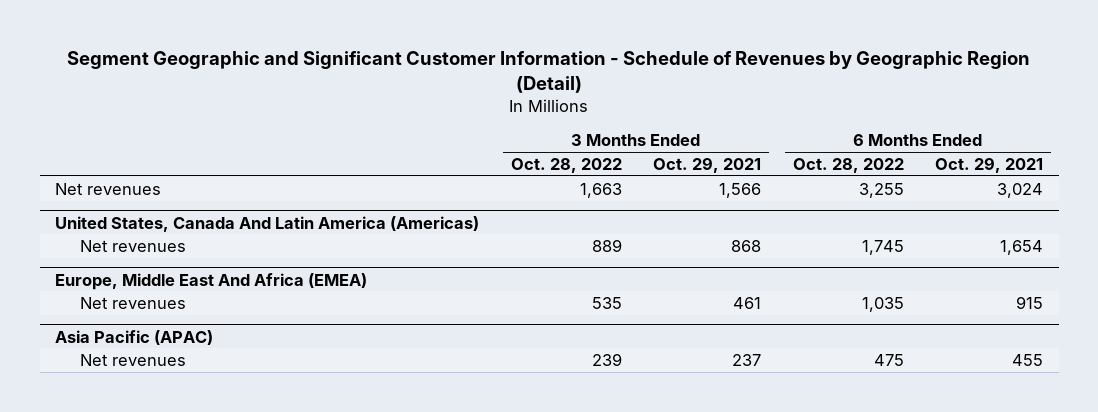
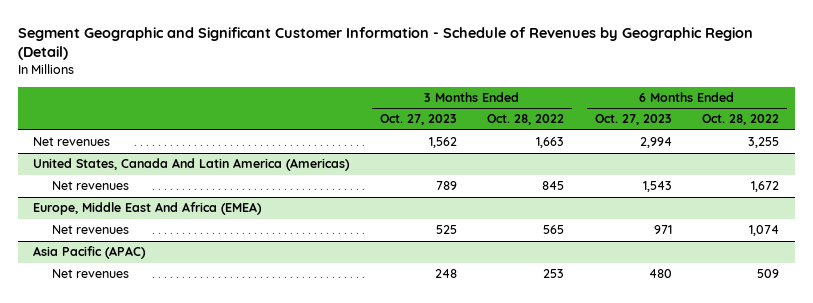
[653,156,762,173] Oct. 29, 2021 -> none
[935,156,1044,173] Oct. 29, 2021 -> none
none -> [379,114,457,126] Oct. 27, 2023
none -> [594,114,672,126] Oct. 27, 2023
[591,238,622,252] 889 -> [542,181,565,191] 845
[861,239,904,255] 1,745 -> [751,181,780,193] 1,672
[591,296,622,309] 535 -> [543,225,565,235] 565
[861,296,904,312] 1,035 -> [749,225,780,237] 1,074
[591,352,622,366] 239 -> [543,269,565,279] 253
[873,353,904,366] 475 -> [757,269,780,279] 509

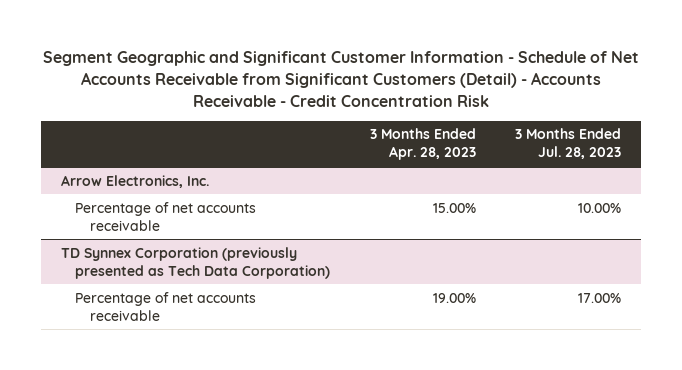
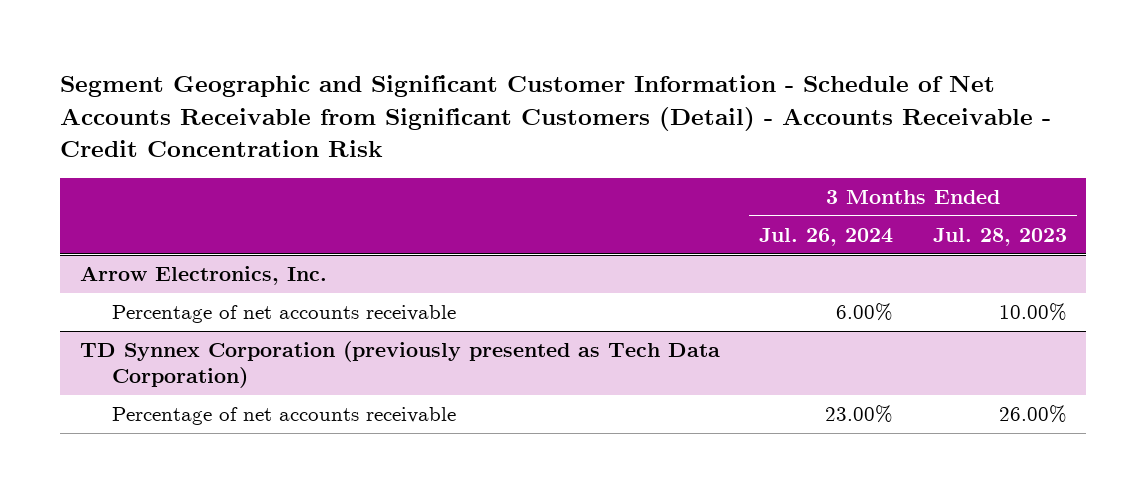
[369,128,476,161] 3 Months Ended Apr. 28, 2023 -> none
none -> [759,227,894,246] Jul. 26, 2024
[578,292,622,303] 17.00% -> [998,405,1067,424] 26.00%

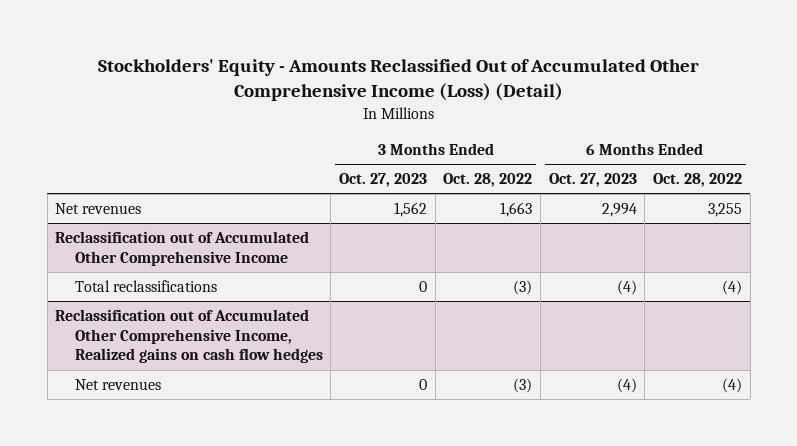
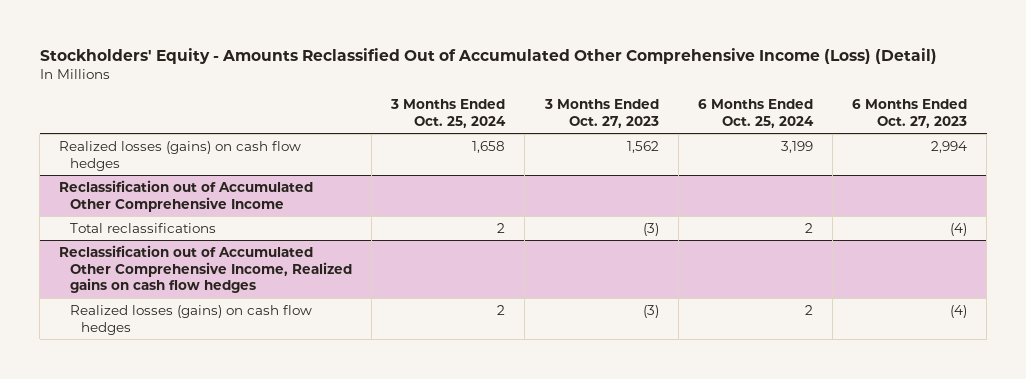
[443,173,533,188] Oct. 28, 2022 -> none
[652,173,742,188] Oct. 28, 2022 -> none
none -> [390,98,507,128] 3 Months Ended Oct. 25, 2024
none -> [697,98,814,128] 6 Months Ended Oct. 25, 2024
[55,203,142,215] Net revenues -> [59,140,302,171] Realized losses (gains) on cash flow hedges
[418,281,427,293] 0 -> [642,222,659,236] (3)
[74,379,161,391] Net revenues -> none
none -> [69,304,312,335] Realized losses (gains) on cash flow hedges

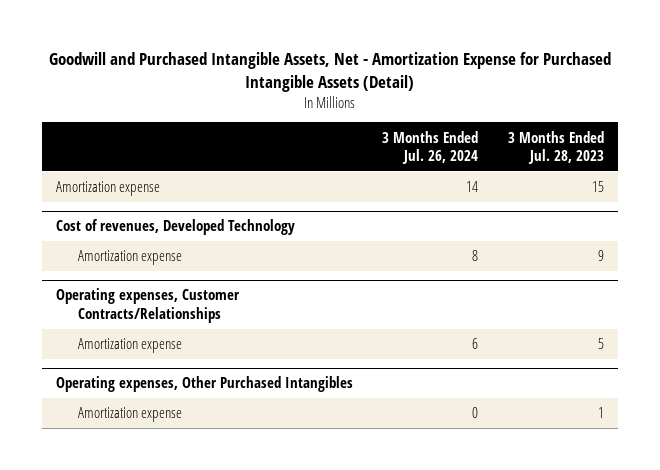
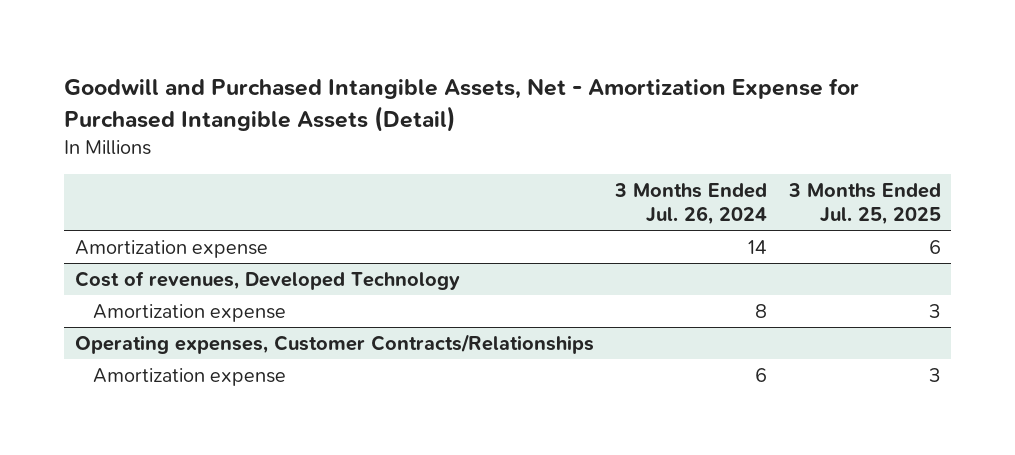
[507,130,604,165] 3 Months Ended Jul. 28, 2023 -> none
none -> [787,182,941,226] 3 Months Ended Jul. 25, 2025
[56,376,354,393] Operating expenses, Other Purchased Intangibles -> none
[77,407,182,423] Amortization expense -> none

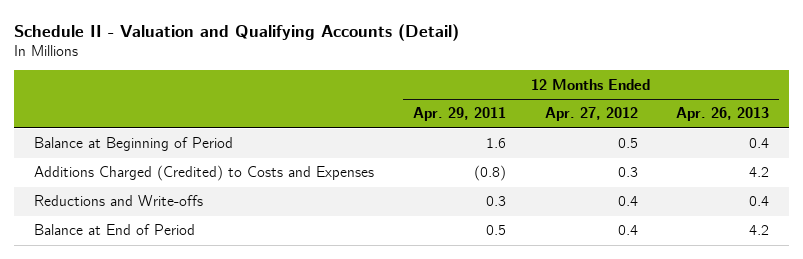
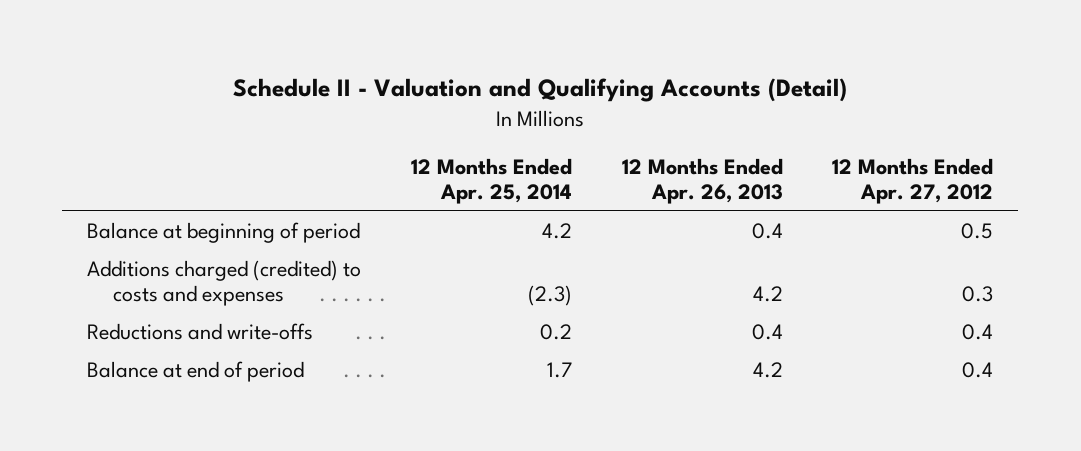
[412,107,506,122] Apr. 29, 2011 -> none
none -> [410,157,572,204] 12 Months Ended Apr. 25, 2014
[33,137,233,152] Balance at Beginning of Period -> [87,222,361,244] Balance at beginning of period
[33,165,374,182] Additions Charged (Credited) to Costs and Expenses -> [87,260,362,307] Additions charged (credited) to costs and expenses
[33,195,203,207] Reductions and Write-offs -> [87,323,314,341] Reductions and write-offs
[33,224,195,236] Balance at End of Period -> [87,361,305,383] Balance at end of period

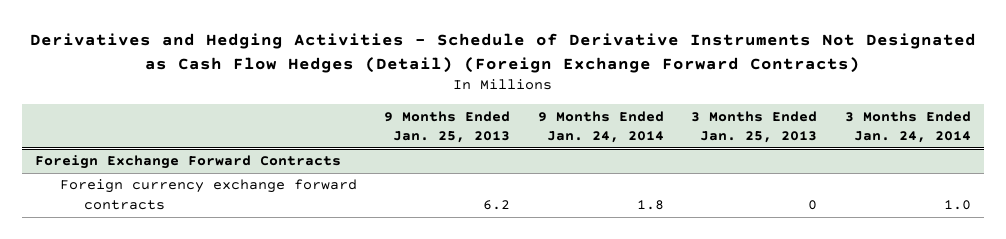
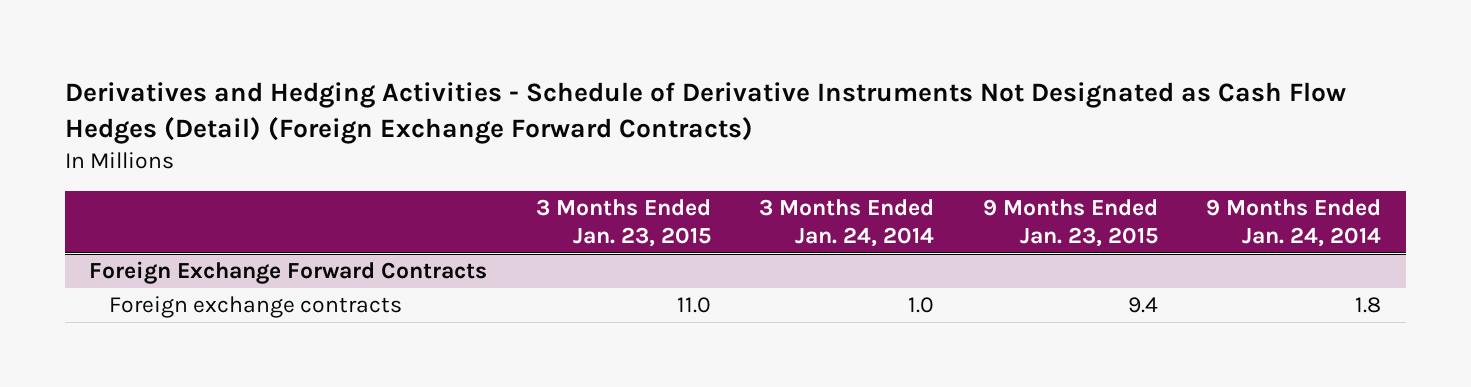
[384,110,511,144] 9 Months Ended Jan. 25, 2013 -> none
[691,110,818,144] 3 Months Ended Jan. 25, 2013 -> none
none -> [535,199,711,247] 3 Months Ended Jan. 23, 2015
none -> [982,199,1158,247] 9 Months Ended Jan. 23, 2015
[59,179,357,211] Foreign currency exchange forward contracts -> [108,296,402,319] Foreign exchange contracts

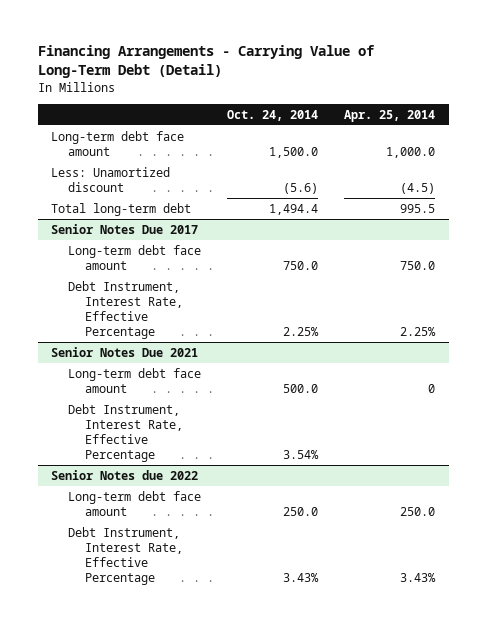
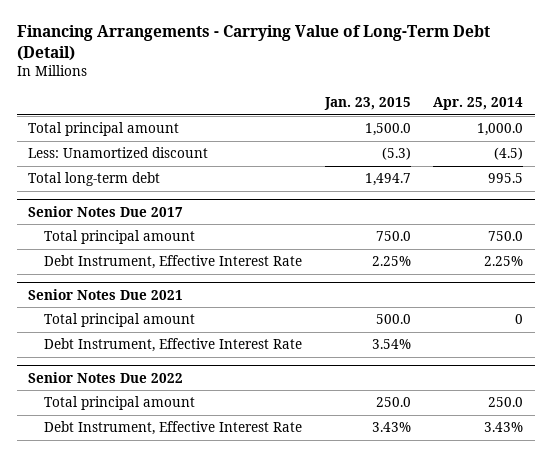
[227,109,319,121] Oct. 24, 2014 -> none
none -> [323,96,411,110] Jan. 23, 2015
[50,130,184,156] Long-term debt face amount -> [27,122,179,137] Total principal amount
[67,244,201,270] Long-term debt face amount -> [43,230,195,245] Total principal amount
[67,280,183,339] Debt Instrument, Interest Rate, Effective Percentage -> [43,255,302,270] Debt Instrument, Effective Interest Rate
[67,367,201,393] Long-term debt face amount -> [43,313,195,328] Total principal amount
[67,403,183,462] Debt Instrument, Interest Rate, Effective Percentage -> [43,338,302,353] Debt Instrument, Effective Interest Rate
[50,469,198,480] Senior Notes due 2022 -> [27,371,183,383] Senior Notes Due 2022
[67,490,201,516] Long-term debt face amount -> [43,396,195,411] Total principal amount
[67,526,183,585] Debt Instrument, Interest Rate, Effective Percentage -> [43,421,302,436] Debt Instrument, Effective Interest Rate

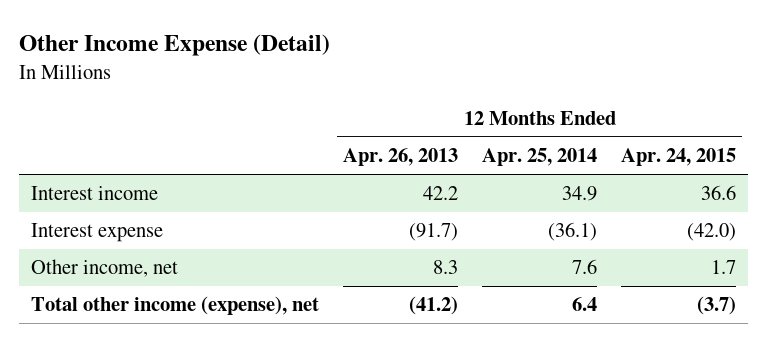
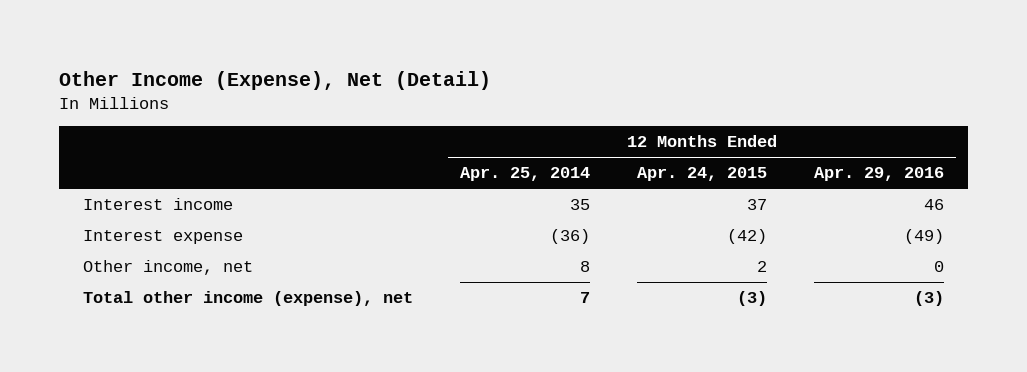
[19,33,331,56] Other Income Expense (Detail) -> [58,70,491,90] Other Income (Expense), Net (Detail)
[343,148,459,167] Apr. 26, 2013 -> none
none -> [814,167,945,182] Apr. 29, 2016
[562,186,598,202] 34.9 -> [569,199,590,211] 35
[701,185,737,201] 36.6 -> [747,199,768,211] 37
[548,222,598,242] (36.1) -> [549,229,590,245] (36)
[687,223,737,242] (42.0) -> [727,229,768,245] (42)
[572,259,598,275] 7.6 -> [579,261,590,273] 8
[711,260,737,275] 1.7 -> [757,261,768,273] 2
[572,297,598,312] 6.4 -> [579,292,590,304] 7
[697,296,737,316] (3.7) -> [737,291,768,307] (3)

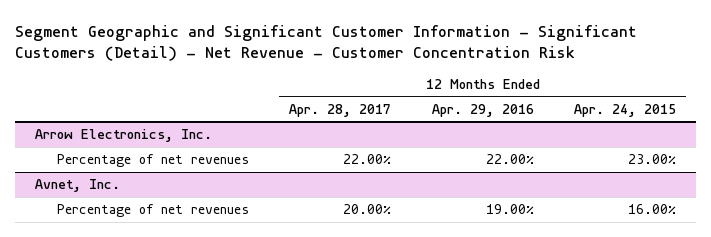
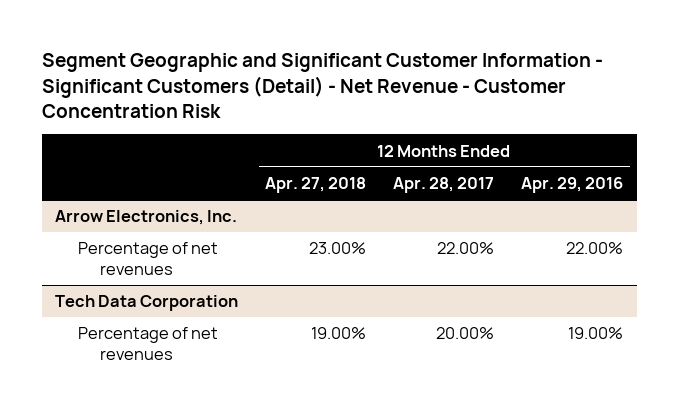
[573,103,676,117] Apr. 24, 2015 -> none
none -> [265,176,367,193] Apr. 27, 2018
[35,179,121,193] Avnet, Inc. -> [55,295,239,312] Tech Data Corporation

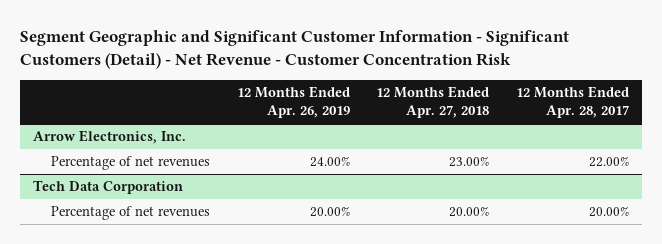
[521,176,624,193] Apr. 29, 2016 -> none
none -> [236,86,350,119] 12 Months Ended Apr. 26, 2019
[311,327,367,340] 19.00% -> [449,206,490,218] 20.00%

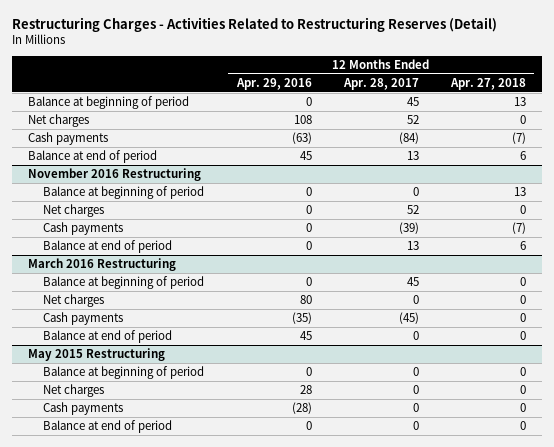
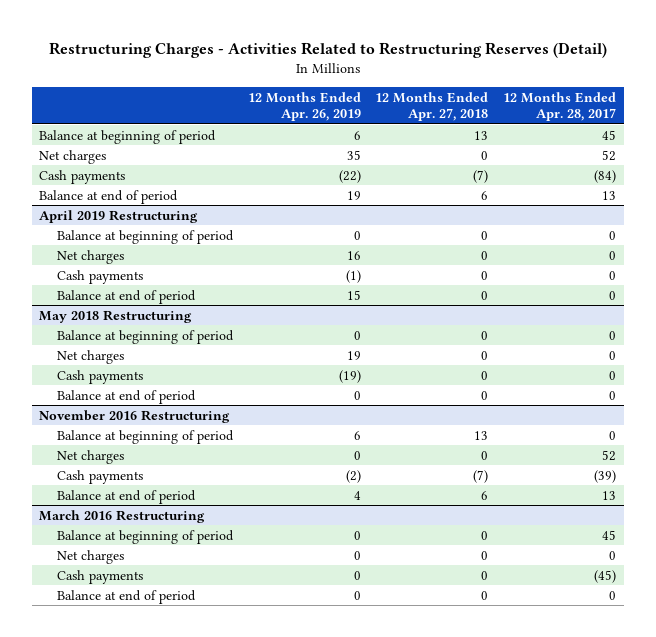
[235,77,312,90] Apr. 29, 2016 -> none
none -> [247,91,361,121] 12 Months Ended Apr. 26, 2019
none -> [39,209,199,223] April 2019 Restructuring
none -> [56,229,234,244] Balance at beginning of period
none -> [56,249,124,264] Net charges
none -> [56,269,143,284] Cash payments
none -> [56,289,196,304] Balance at end of period
none -> [39,309,193,323] May 2018 Restructuring
none -> [56,329,234,344] Balance at beginning of period
none -> [56,349,124,364] Net charges
none -> [56,369,143,384] Cash payments
none -> [56,389,196,404] Balance at end of period
[27,348,165,362] May 2015 Restructuring -> none
[43,366,205,380] Balance at beginning of period -> none
[43,384,105,398] Net charges -> none
[43,402,124,416] Cash payments -> none
[43,420,173,434] Balance at end of period -> none

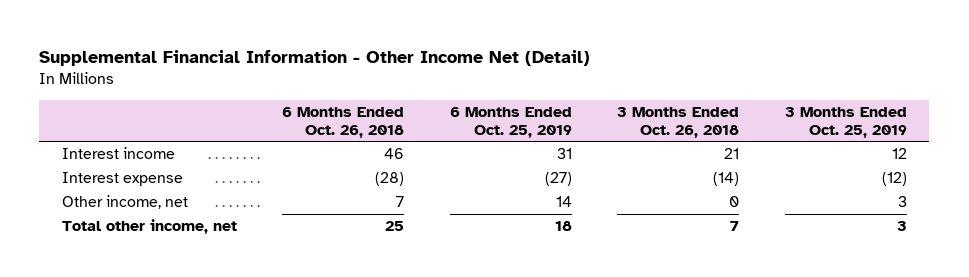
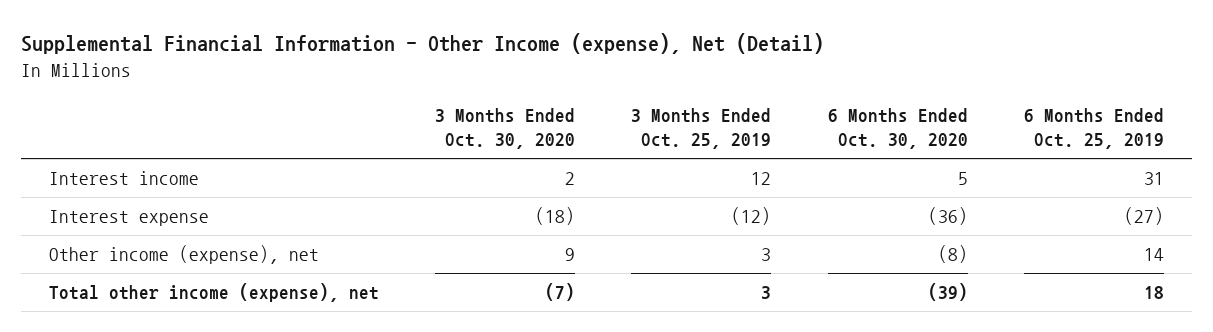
[39,50,591,67] Supplemental Financial Information - Other Income Net (Detail) -> [20,33,824,55] Supplemental Financial Information - Other Income (expense), Net (Detail)
[282,106,405,138] 6 Months Ended Oct. 26, 2018 -> none
[617,106,740,138] 3 Months Ended Oct. 26, 2018 -> none
none -> [435,107,576,150] 3 Months Ended Oct. 30, 2020
none -> [827,107,968,150] 6 Months Ended Oct. 30, 2020
[61,195,188,210] Other income, net -> [48,245,319,265] Other income (expense), net
[61,219,237,235] Total other income, net -> [48,283,379,303] Total other income (expense), net

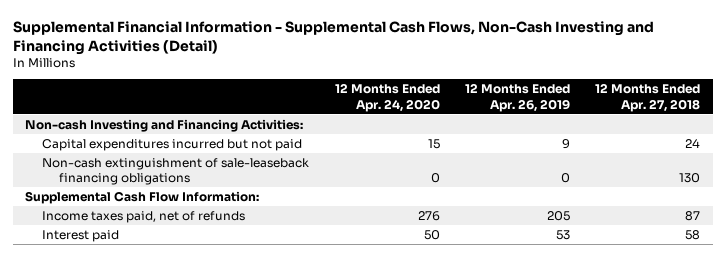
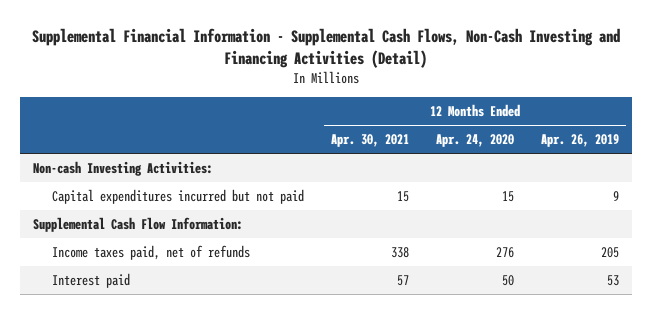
[595,83,701,112] 12 Months Ended Apr. 27, 2018 -> none
none -> [330,134,409,148] Apr. 30, 2021
[25,119,304,133] Non-cash Investing and Financing Activities: -> [33,160,214,176] Non-cash Investing Activities:
[42,158,310,186] Non-cash extinguishment of sale-leaseback financing obligations -> none

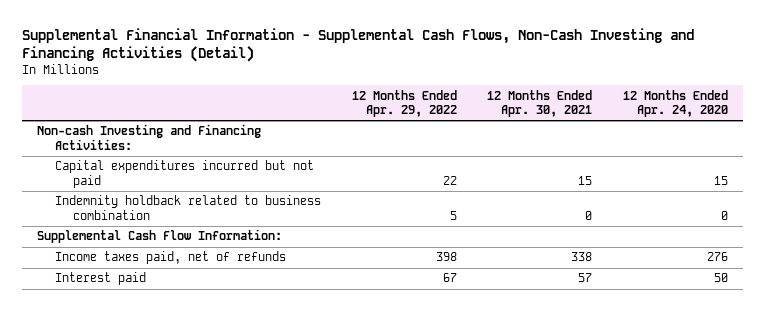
[540,134,619,148] Apr. 26, 2019 -> none
none -> [351,89,457,118] 12 Months Ended Apr. 29, 2022
[33,160,214,176] Non-cash Investing Activities: -> [36,124,261,151] Non-cash Investing and Financing Activities:
none -> [55,195,322,221] Indemnity holdback related to business combination

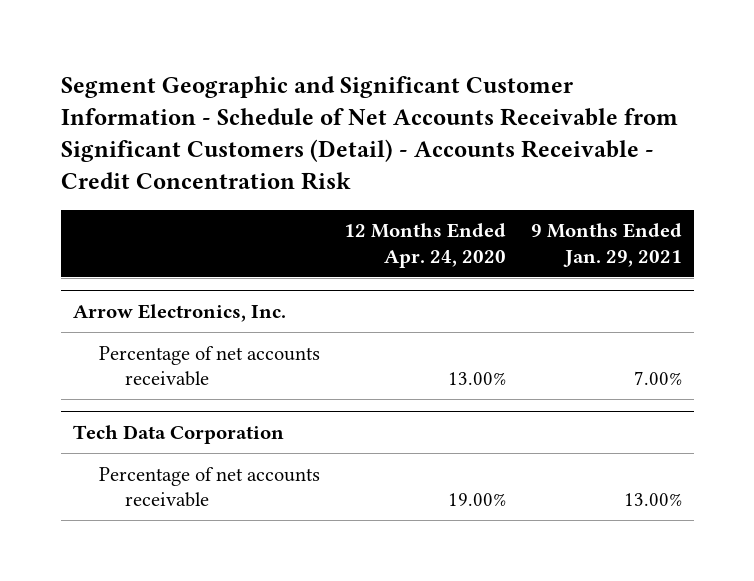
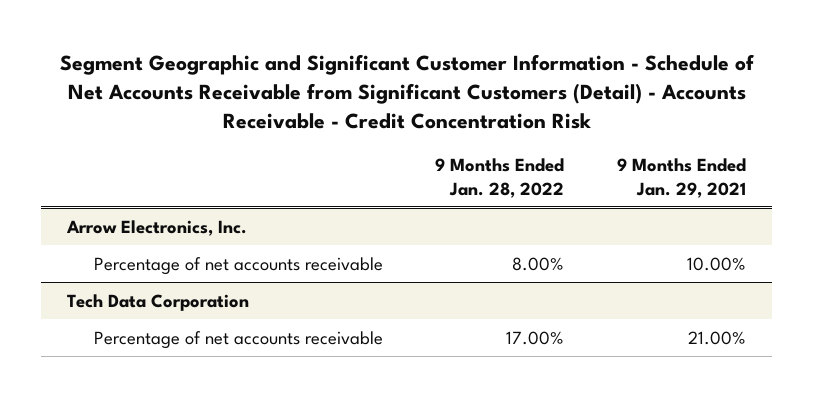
[344,223,507,268] 12 Months Ended Apr. 24, 2020 -> none
none -> [435,158,565,198] 9 Months Ended Jan. 28, 2022
[633,370,682,385] 7.00% -> [687,256,747,271] 10.00%
[623,492,682,506] 13.00% -> [688,330,747,345] 21.00%

